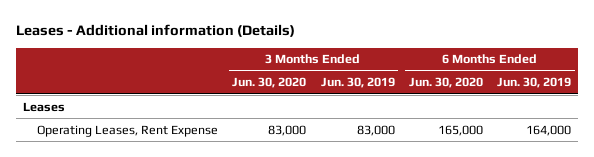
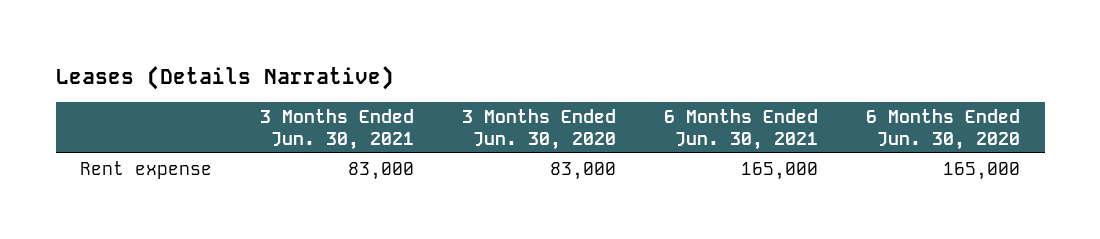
[16,24,296,38] Leases - Additional information (Details) -> [55,66,394,91] Leases (Details Narrative)
[320,77,395,89] Jun. 30, 2019 -> none
[497,77,572,89] Jun. 30, 2019 -> none
none -> [260,108,415,150] 3 Months Ended Jun. 30, 2021
none -> [664,108,819,150] 6 Months Ended Jun. 30, 2021
[23,101,66,112] Leases -> none
[37,124,219,137] Operating Leases, Rent Expense -> [79,160,212,179] Rent expense

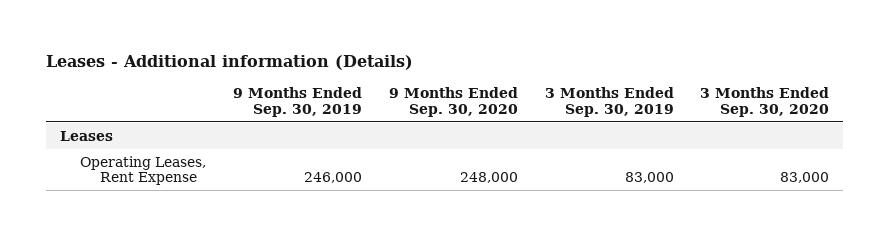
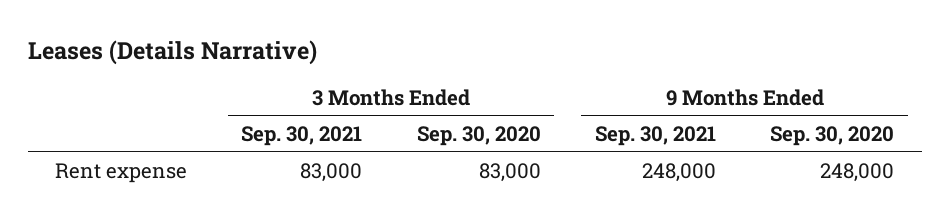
[46,55,414,71] Leases - Additional information (Details) -> [27,40,317,66] Leases (Details Narrative)
[232,87,362,117] 9 Months Ended Sep. 30, 2019 -> none
[544,87,674,117] 3 Months Ended Sep. 30, 2019 -> none
none -> [241,126,363,147] Sep. 30, 2021
none -> [594,126,716,147] Sep. 30, 2021
[59,130,113,141] Leases -> none
[79,155,206,186] Operating Leases, Rent Expense -> [54,163,187,184] Rent expense

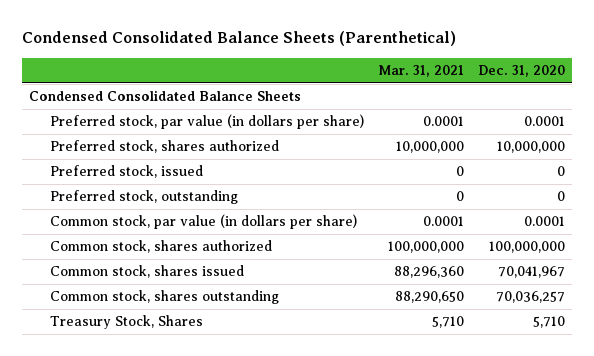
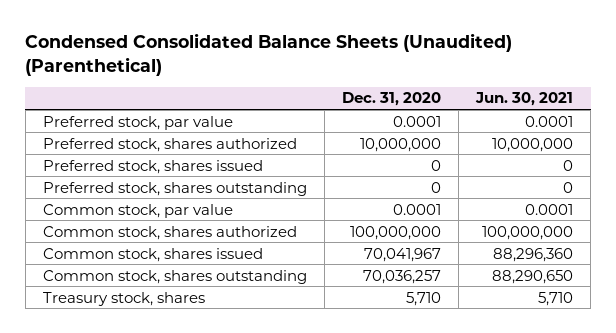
[21,31,456,47] Condensed Consolidated Balance Sheets (Parenthetical) -> [25,33,513,76] Condensed Consolidated Balance Sheets (Unaudited) (Parenthetical)
[378,64,465,77] Mar. 31, 2021 -> none
none -> [475,92,574,107] Jun. 30, 2021
[28,90,301,102] Condensed Consolidated Balance Sheets -> none
[49,114,364,130] Preferred stock, par value (in dollars per share) -> [42,115,233,130] Preferred stock, par value
[49,165,203,179] Preferred stock, issued -> [42,159,263,174] Preferred stock, shares issued
[49,190,238,205] Preferred stock, outstanding -> [42,181,307,196] Preferred stock, shares outstanding
[49,214,357,230] Common stock, par value (in dollars per share) -> [42,203,233,218] Common stock, par value
[49,315,203,330] Treasury Stock, Shares -> [42,291,205,306] Treasury stock, shares

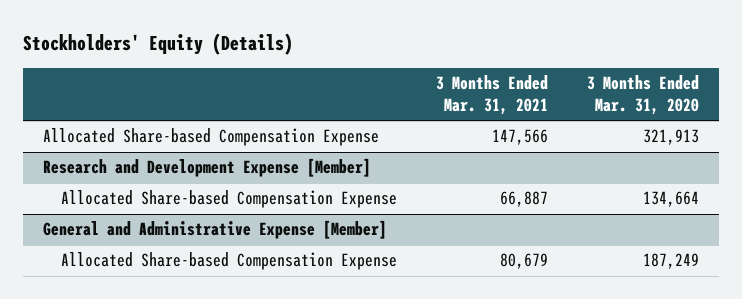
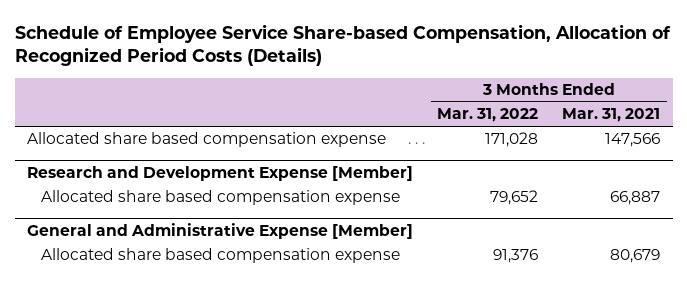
[23,33,294,56] Stockholders' Equity (Details) -> [14,23,671,67] Schedule of Employee Service Share-based Compensation, Allocation of Recognized Period Costs (Details)
[587,74,700,115] 3 Months Ended Mar. 31, 2020 -> none
none -> [437,108,539,123] Mar. 31, 2022
[42,128,379,147] Allocated Share-based Compensation Expense -> [26,132,386,148] Allocated share based compensation expense
[61,190,398,209] Allocated Share-based Compensation Expense -> [41,190,401,206] Allocated share based compensation expense
[61,252,398,271] Allocated Share-based Compensation Expense -> [41,248,401,264] Allocated share based compensation expense

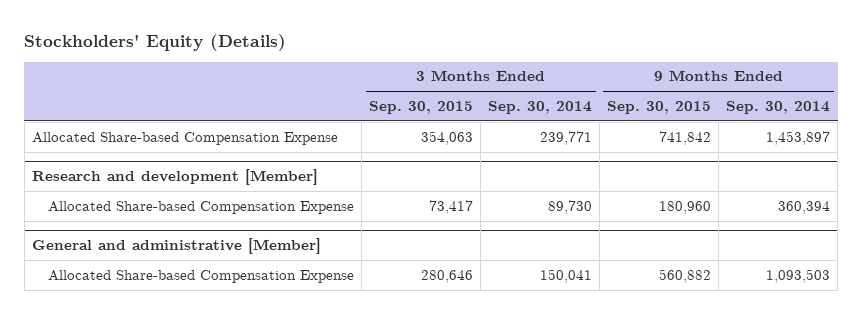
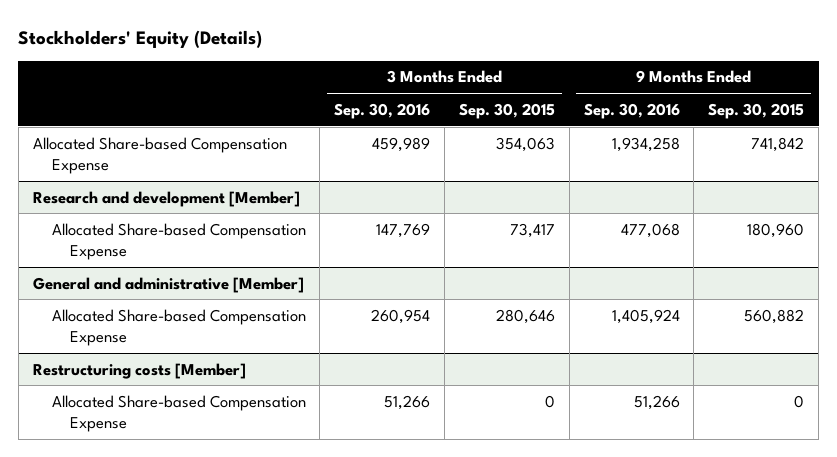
[488,100,593,114] Sep. 30, 2014 -> none
[726,100,831,114] Sep. 30, 2014 -> none
none -> [334,102,431,119] Sep. 30, 2016
none -> [583,102,680,119] Sep. 30, 2016
none -> [32,362,246,379] Restructuring costs [Member]
none -> [51,394,306,432] Allocated Share-based Compensation Expense

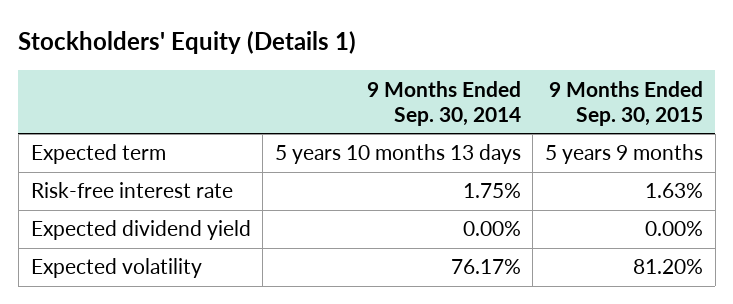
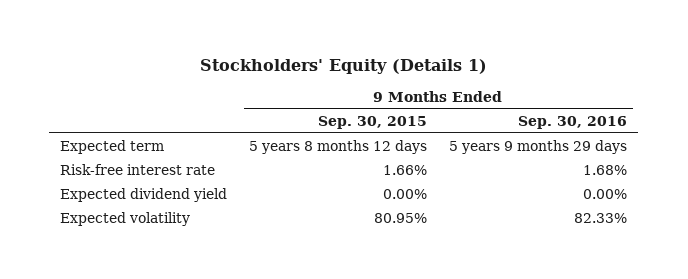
[366,80,521,126] 9 Months Ended Sep. 30, 2014 -> none
none -> [518,116,628,130] Sep. 30, 2016
[544,144,703,165] 5 years 9 months -> [249,140,428,155] 5 years 8 months 12 days
[644,183,703,199] 1.63% -> [383,165,428,176] 1.66%
[632,259,703,275] 81.20% -> [374,213,428,224] 80.95%

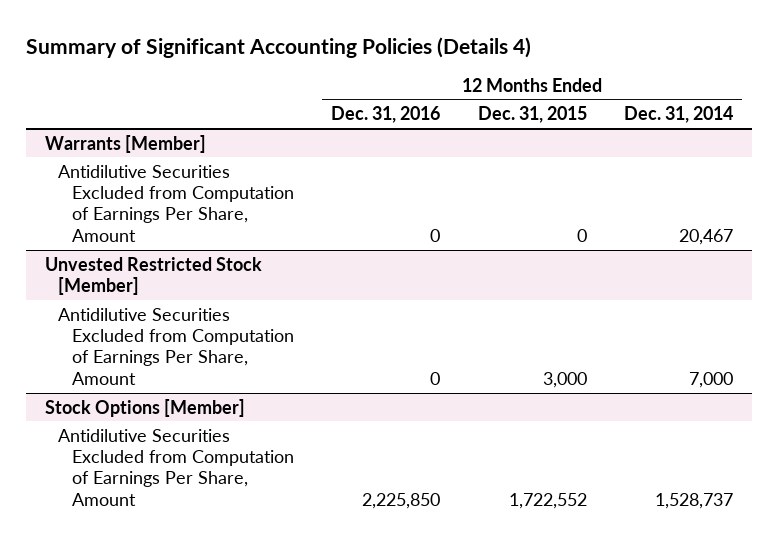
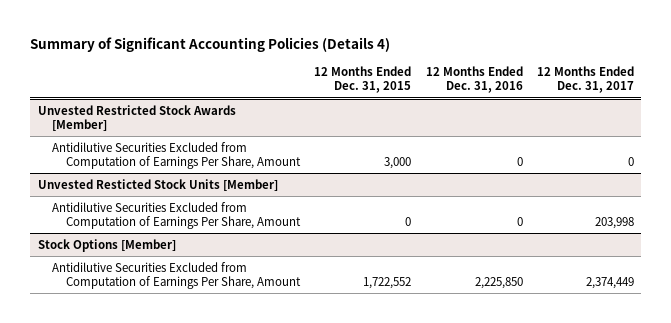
[623,106,733,124] Dec. 31, 2014 -> none
none -> [536,66,634,94] 12 Months Ended Dec. 31, 2017
[44,134,206,153] Warrants [Member] -> none
[58,164,294,242] Antidilutive Securities Excluded from Computation of Earnings Per Share, Amount -> none
[44,256,262,295] Unvested Restricted Stock [Member] -> [37,104,236,132] Unvested Restricted Stock Awards [Member]
none -> [37,178,278,191] Unvested Resticted Stock Units [Member]
none -> [51,201,301,230] Antidilutive Securities Excluded from Computation of Earnings Per Share, Amount

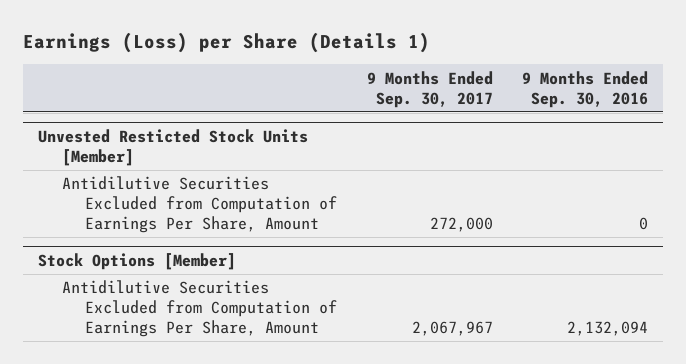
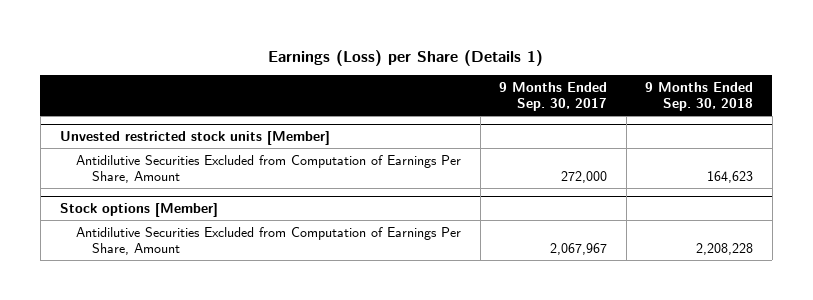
[521,70,648,108] 9 Months Ended Sep. 30, 2016 -> none
none -> [645,81,754,112] 9 Months Ended Sep. 30, 2018
[38,129,309,167] Unvested Resticted Stock Units [Member] -> [59,130,330,145] Unvested restricted stock units [Member]
[38,253,237,271] Stock Options [Member] -> [59,202,218,217] Stock options [Member]

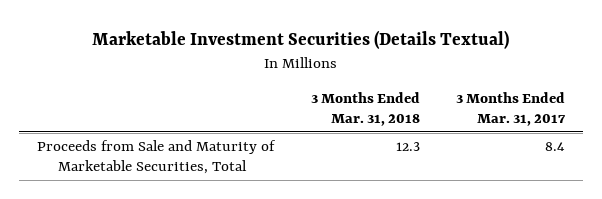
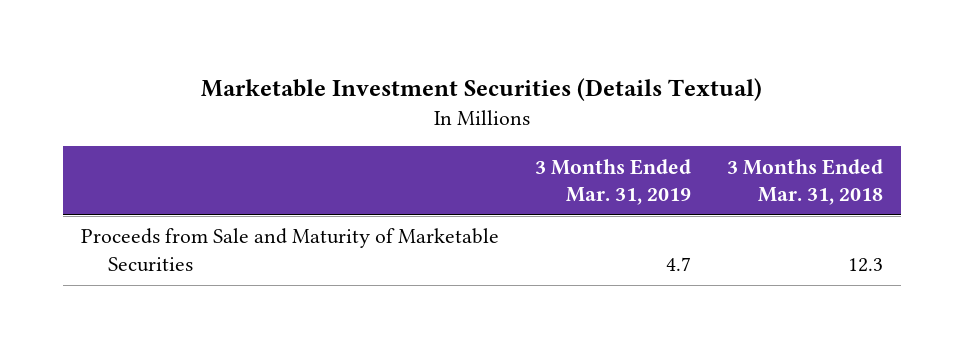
[455,92,566,126] 3 Months Ended Mar. 31, 2017 -> none
none -> [534,158,691,206] 3 Months Ended Mar. 31, 2019
[37,140,277,175] Proceeds from Sale and Maturity of Marketable Securities, Total -> [80,228,499,273] Proceeds from Sale and Maturity of Marketable Securities

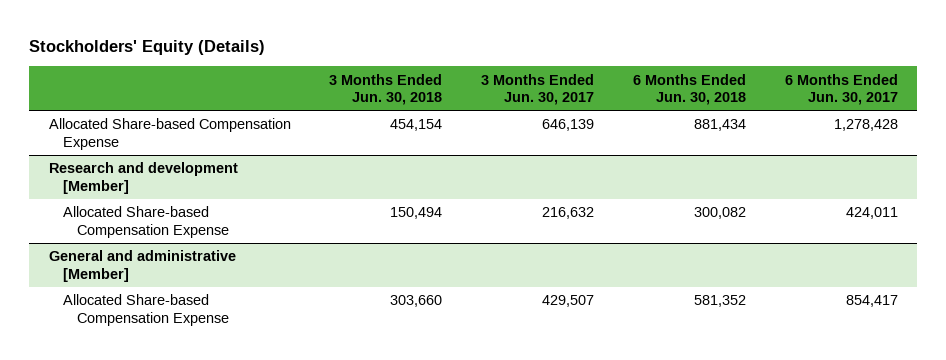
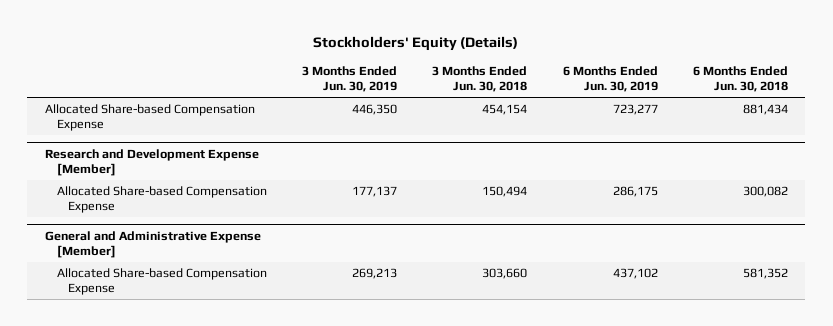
[481,73,595,105] 3 Months Ended Jun. 30, 2017 -> none
[784,73,898,105] 6 Months Ended Jun. 30, 2017 -> none
none -> [301,66,397,93] 3 Months Ended Jun. 30, 2019
none -> [562,66,658,93] 6 Months Ended Jun. 30, 2019
[48,162,238,194] Research and development [Member] -> [45,148,260,176] Research and Development Expense [Member]
[48,250,236,282] General and administrative [Member] -> [45,230,262,258] General and Administrative Expense [Member]

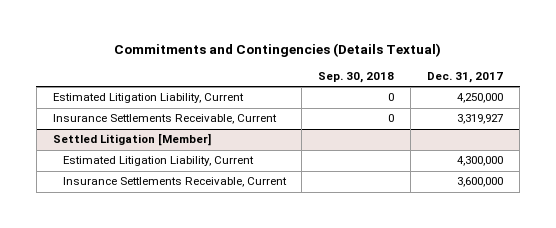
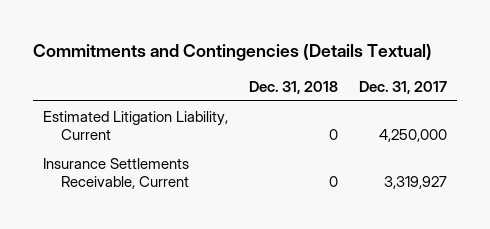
[318,72,395,84] Sep. 30, 2018 -> none
none -> [249,80,339,94] Dec. 31, 2018
[52,133,211,147] Settled Litigation [Member] -> none
[62,156,254,167] Estimated Litigation Liability, Current -> none
[62,177,287,188] Insurance Settlements Receivable, Current -> none

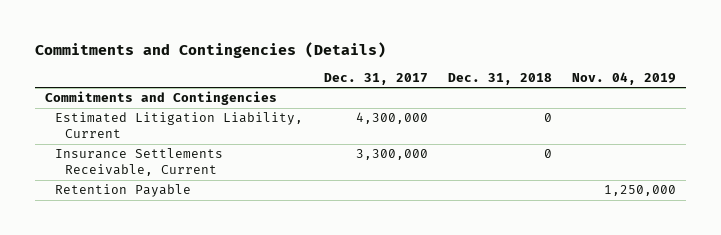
[32,43,432,61] Commitments and Contingencies (Details Textual) -> [35,41,387,58] Commitments and Contingencies (Details)
none -> [571,71,676,85] Nov. 04, 2019
none -> [45,91,278,106] Commitments and Contingencies
[378,129,447,143] 4,250,000 -> [355,112,428,125] 4,300,000
[383,176,447,190] 3,319,927 -> [355,149,428,161] 3,300,000
none -> [55,184,192,198] Retention Payable

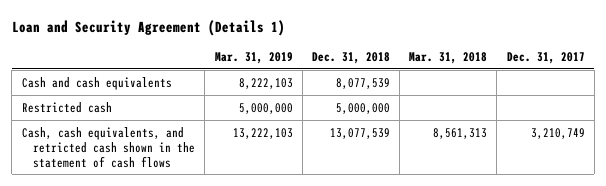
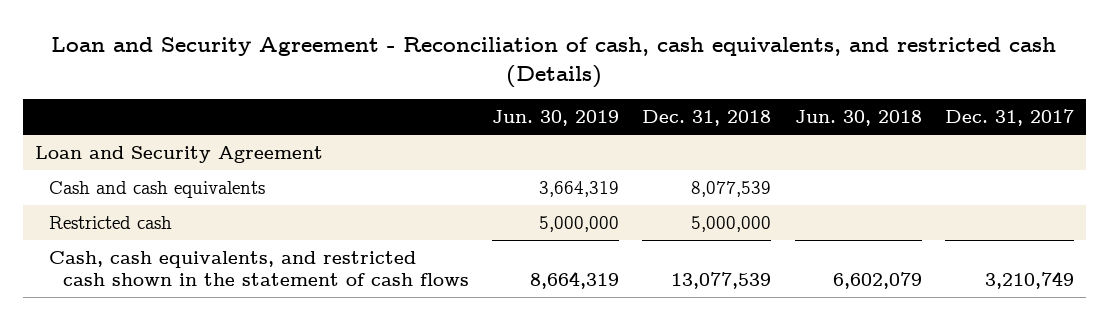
[11,19,285,36] Loan and Security Agreement (Details 1) -> [51,36,1057,88] Loan and Security Agreement - Reconciliation of cash, cash equivalents, and restricted cash (Details)
[214,52,293,65] Mar. 31, 2019 -> none
[409,52,488,65] Mar. 31, 2018 -> none
none -> [492,110,620,127] Jun. 30, 2019
none -> [794,110,922,127] Jun. 30, 2018
none -> [34,145,323,163] Loan and Security Agreement
[21,126,196,168] Cash, cash equivalents, and retricted cash shown in the statement of cash flows -> [48,250,469,286] Cash, cash equivalents, and restricted cash shown in the statement of cash flows

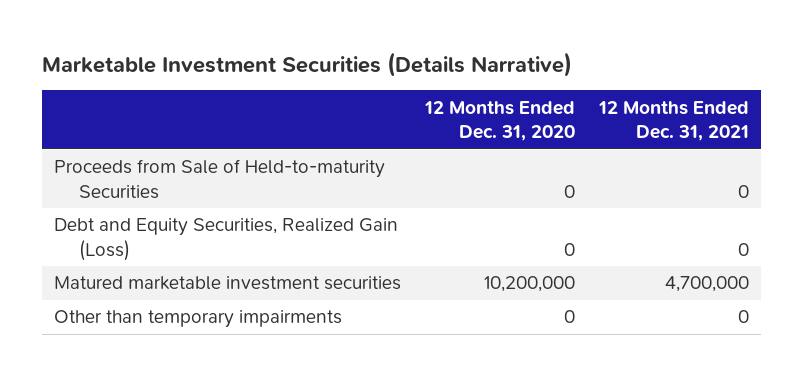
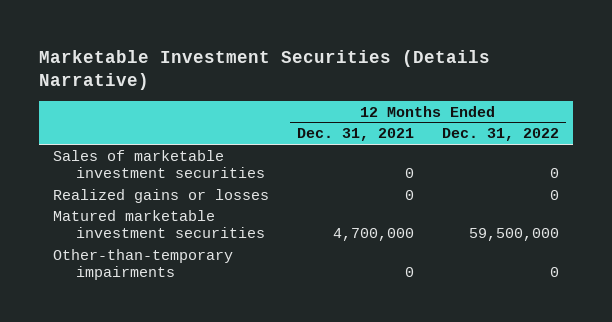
[423,100,575,142] 12 Months Ended Dec. 31, 2020 -> none
none -> [442,128,560,142] Dec. 31, 2022
[54,159,386,199] Proceeds from Sale of Held-to-maturity Securities -> [53,149,265,179] Sales of marketable investment securities
[54,218,399,261] Debt and Equity Securities, Realized Gain (Loss) -> [53,188,270,203] Realized gains or losses
[54,310,343,329] Other than temporary impairments -> [53,248,234,281] Other-than-temporary impairments

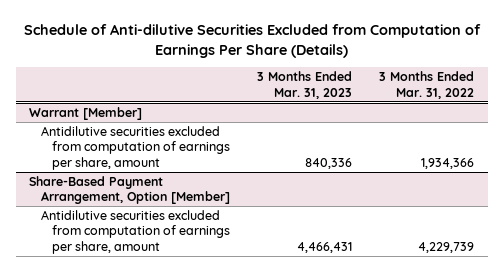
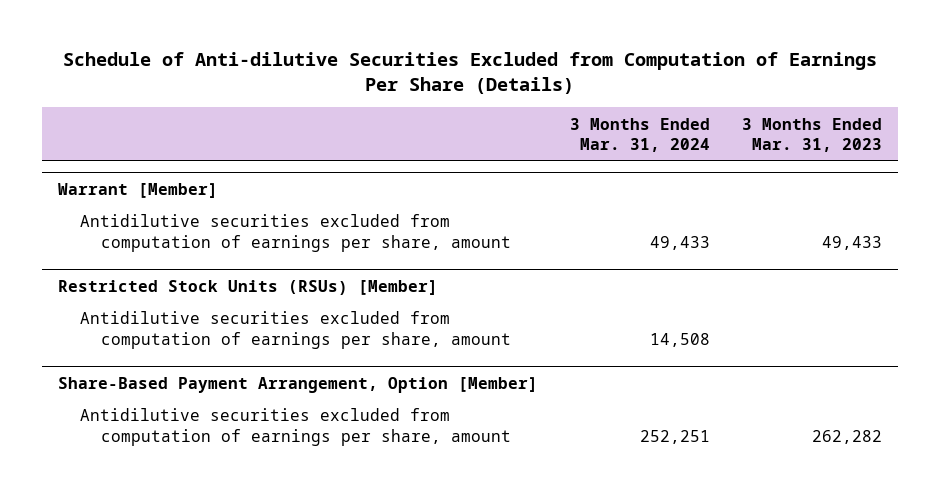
[379,71,475,99] 3 Months Ended Mar. 31, 2022 -> none
none -> [569,117,710,153] 3 Months Ended Mar. 31, 2024
[305,157,353,169] 840,336 -> [822,235,883,250] 49,433
none -> [57,279,438,295] Restricted Stock Units (RSUs) [Member]
none -> [79,311,512,349] Antidilutive securities excluded from computation of earnings per share, amount
[297,241,353,253] 4,466,431 -> [812,429,883,444] 262,282

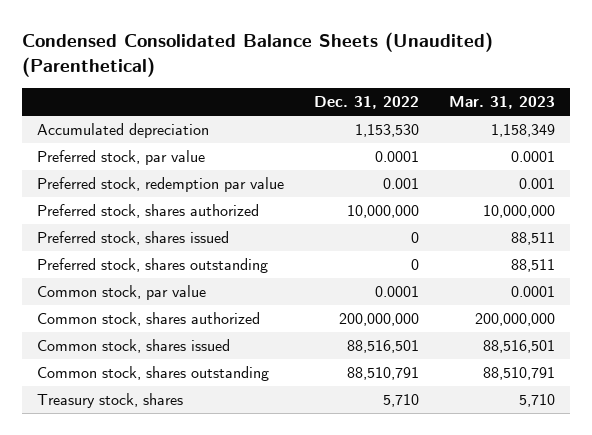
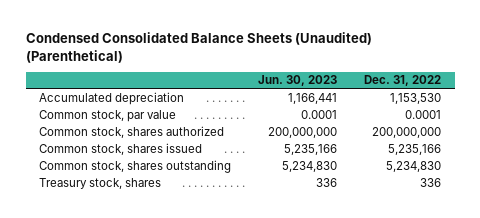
[448,96,555,110] Mar. 31, 2023 -> none
none -> [258,75,338,87] Jun. 30, 2023
[37,150,206,166] Preferred stock, par value -> none
[37,177,285,193] Preferred stock, redemption par value -> none
[37,204,260,219] Preferred stock, shares authorized -> none
[37,231,230,246] Preferred stock, shares issued -> none
[37,258,269,274] Preferred stock, shares outstanding -> none
[346,340,419,354] 88,516,501 -> [388,144,442,156] 5,235,166
[346,367,419,381] 88,510,791 -> [386,161,442,173] 5,234,830
[382,394,419,408] 5,710 -> [420,178,442,188] 336

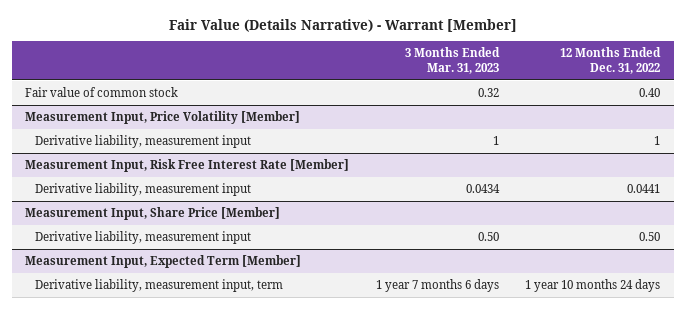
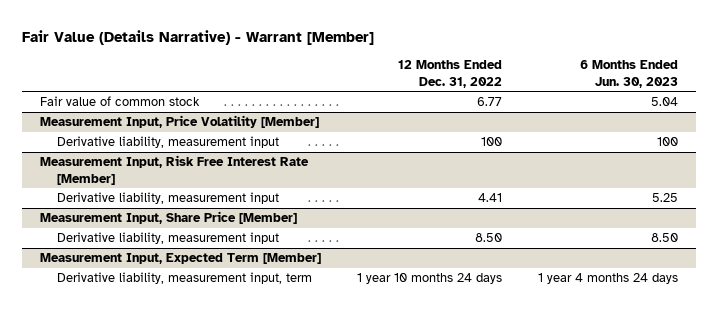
[404,47,500,75] 3 Months Ended Mar. 31, 2023 -> none
none -> [579,60,678,88] 6 Months Ended Jun. 30, 2023
[639,87,661,97] 0.40 -> [476,97,502,107] 6.77
[654,135,661,145] 1 -> [480,137,502,147] 100
[627,183,661,193] 0.0441 -> [477,193,502,203] 4.41
[639,231,661,241] 0.50 -> [474,233,502,243] 8.50

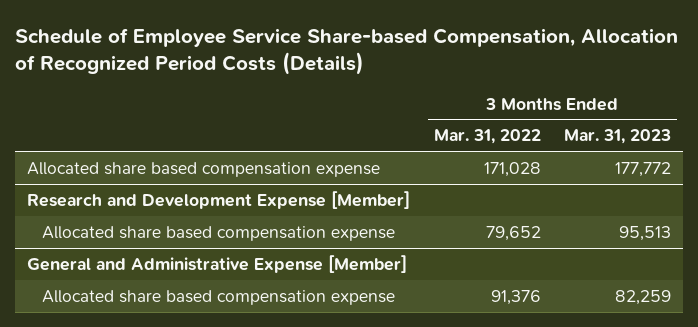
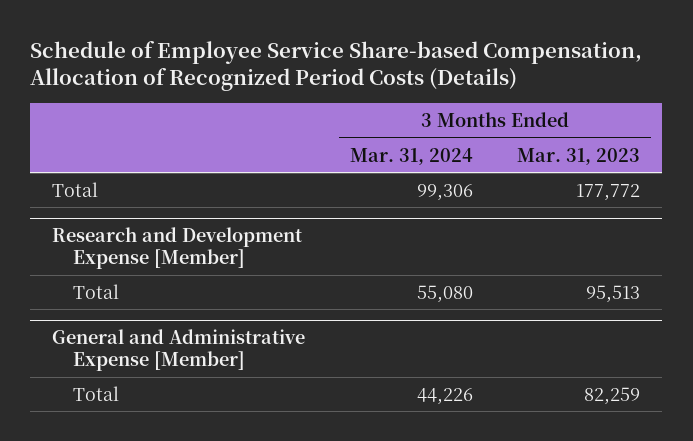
[433,129,541,145] Mar. 31, 2022 -> none
none -> [349,147,473,165] Mar. 31, 2024
[26,161,380,177] Allocated share based compensation expense -> [52,181,99,197] Total
[41,225,395,241] Allocated share based compensation expense -> [73,283,120,299] Total
[41,289,395,305] Allocated share based compensation expense -> [73,385,120,401] Total

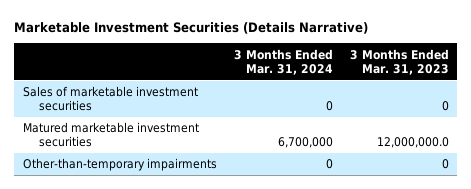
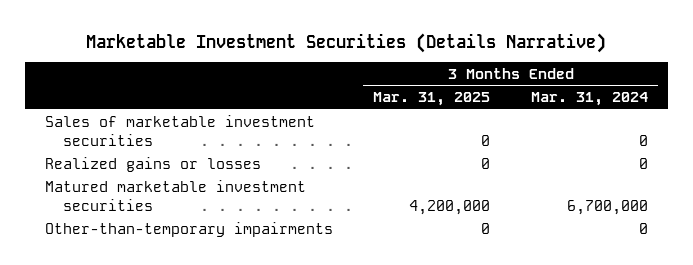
[349,48,449,75] 3 Months Ended Mar. 31, 2023 -> none
none -> [373,92,491,107] Mar. 31, 2025
none -> [44,156,261,172] Realized gains or losses

